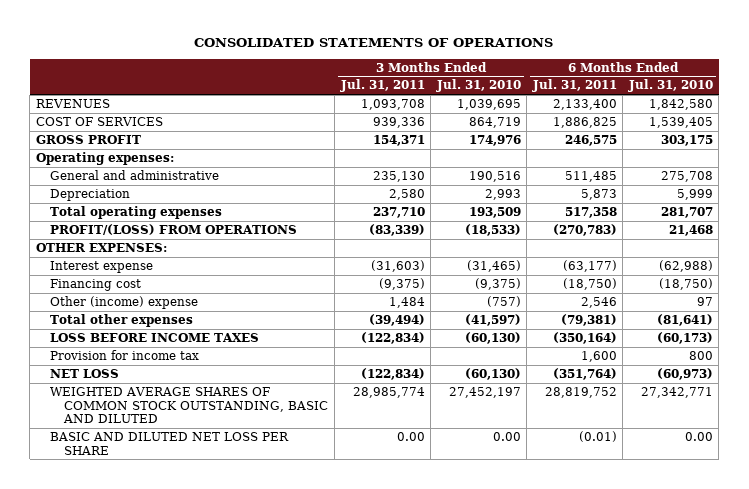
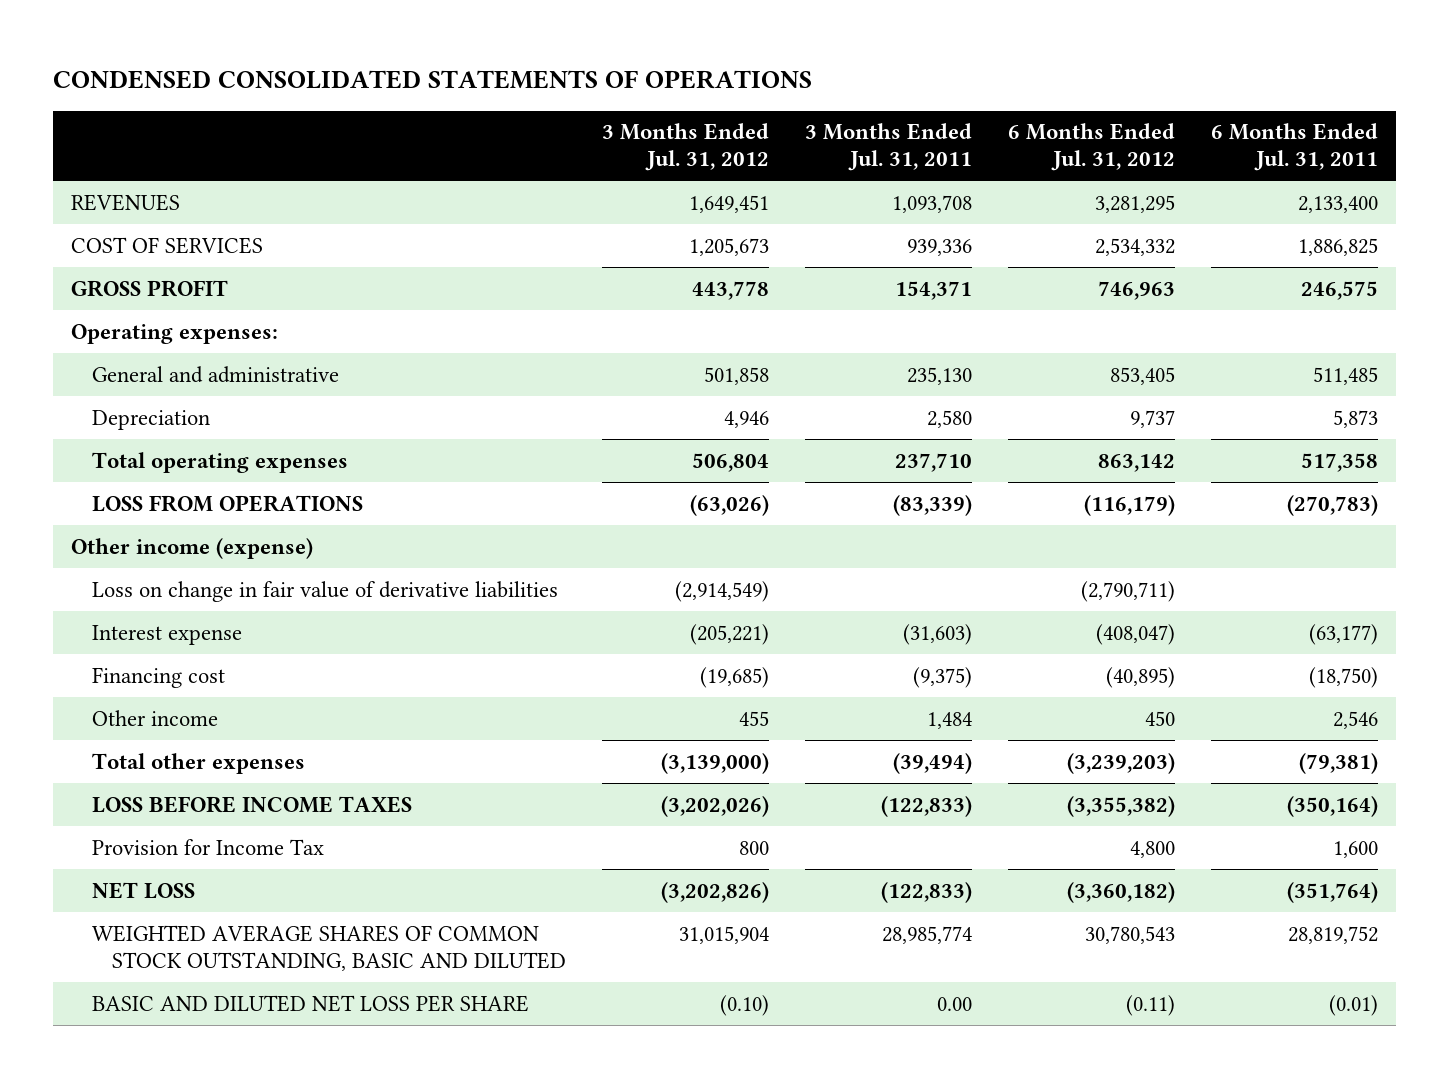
[194,38,554,48] CONSOLIDATED STATEMENTS OF OPERATIONS -> [53,70,813,90] CONDENSED CONSOLIDATED STATEMENTS OF OPERATIONS
[435,79,521,93] Jul. 31, 2010 -> none
[627,79,713,93] Jul. 31, 2010 -> none
none -> [602,123,770,172] 3 Months Ended Jul. 31, 2012
none -> [1007,123,1175,172] 6 Months Ended Jul. 31, 2012
[50,223,298,235] PROFIT/(LOSS) FROM OPERATIONS -> [91,494,363,512] LOSS FROM OPERATIONS
[35,242,167,252] OTHER EXPENSES: -> [71,537,314,559] Other income (expense)
none -> [91,580,558,602] Loss on change in fair value of derivative liabilities
[50,295,199,309] Other (income) expense -> [91,709,218,726] Other income
[360,331,425,344] (122,834) -> [881,795,973,817] (122,833)
[50,349,200,360] Provision for income tax -> [91,838,324,855] Provision for Income Tax
[360,367,425,380] (122,834) -> [881,881,973,903] (122,833)

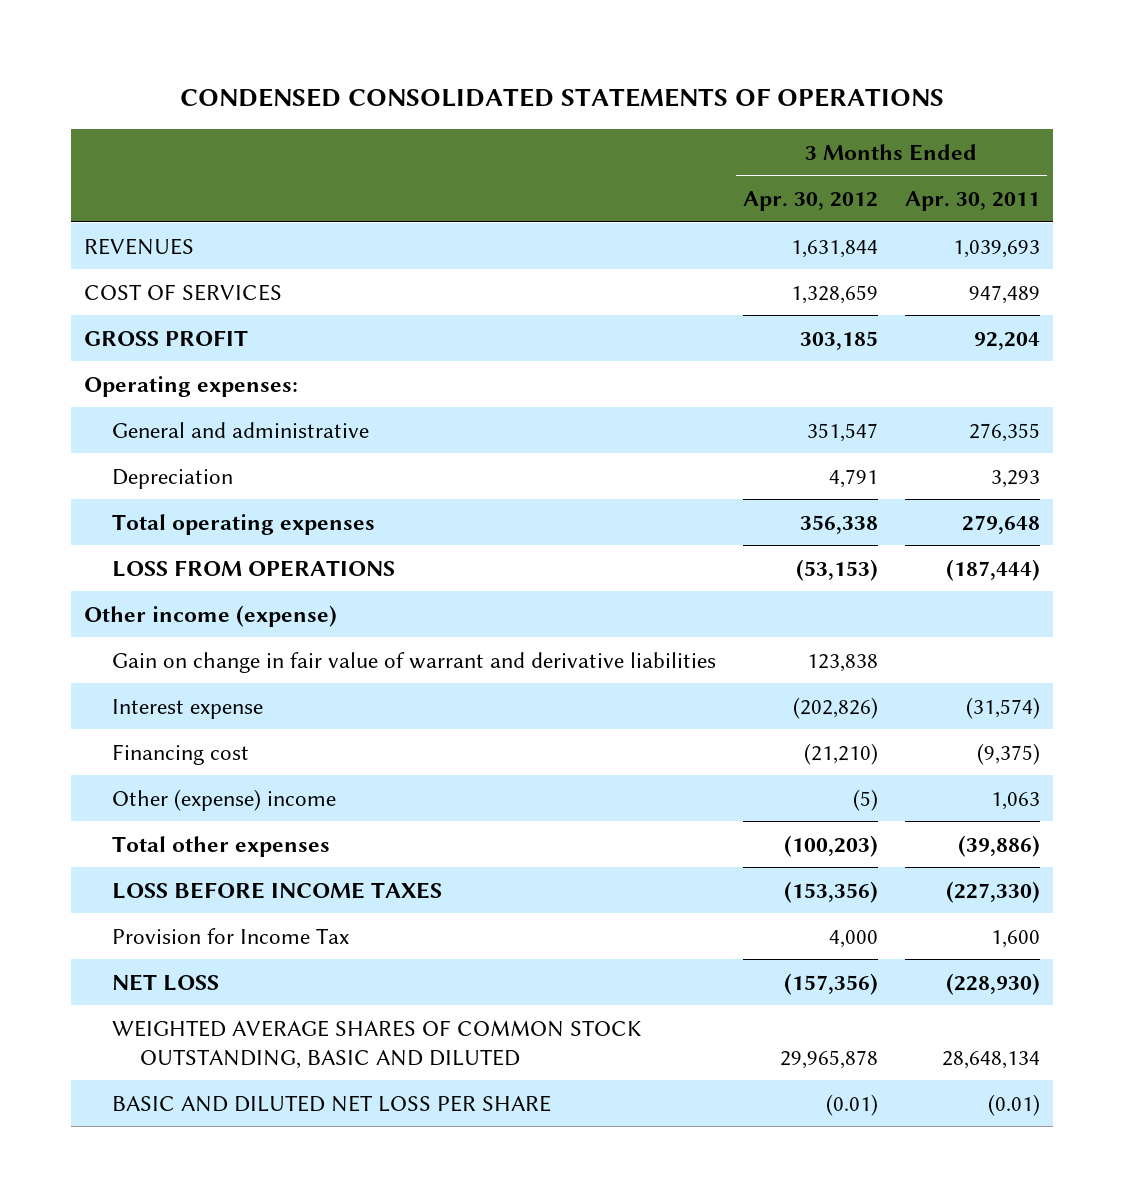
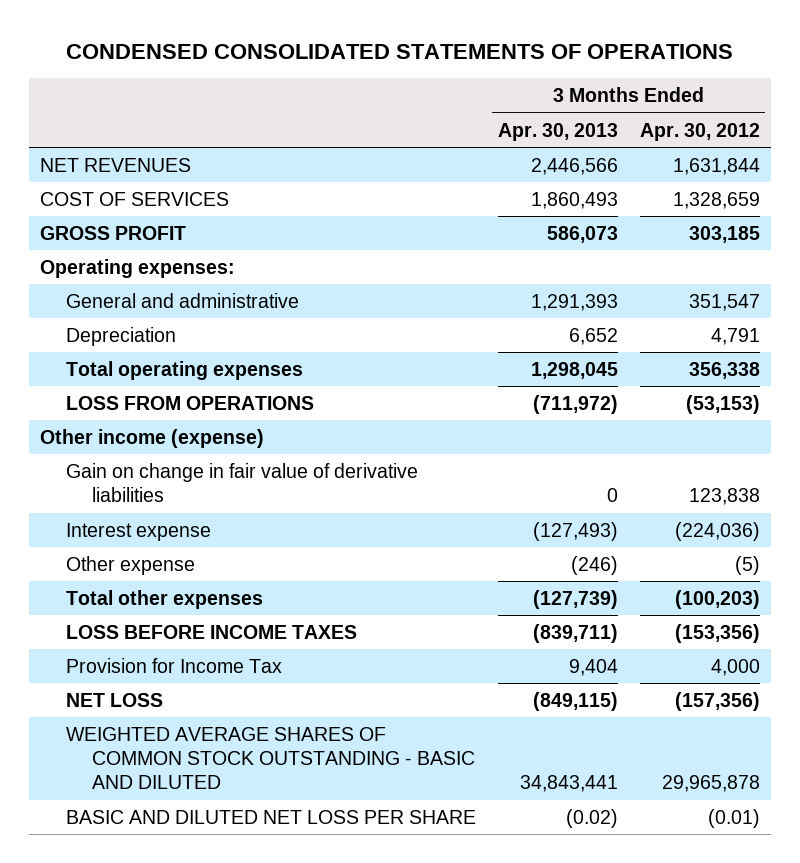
[904,190,1040,211] Apr. 30, 2011 -> none
none -> [497,122,618,141] Apr. 30, 2013
[84,237,195,255] REVENUES -> [39,157,191,172] NET REVENUES
[112,743,250,765] Financing cost -> none
[112,651,717,673] Gain on change in fair value of warrant and derivative liabilities -> [65,462,418,503] Gain on change in fair value of derivative liabilities
[792,696,878,719] (202,826) -> [674,521,760,541] (224,036)
[112,788,337,811] Other (expense) income -> [65,555,195,575] Other expense
[112,1019,642,1069] WEIGHTED AVERAGE SHARES OF COMMON STOCK OUTSTANDING, BASIC AND DILUTED -> [65,726,475,790] WEIGHTED AVERAGE SHARES OF COMMON STOCK OUTSTANDING - BASIC AND DILUTED

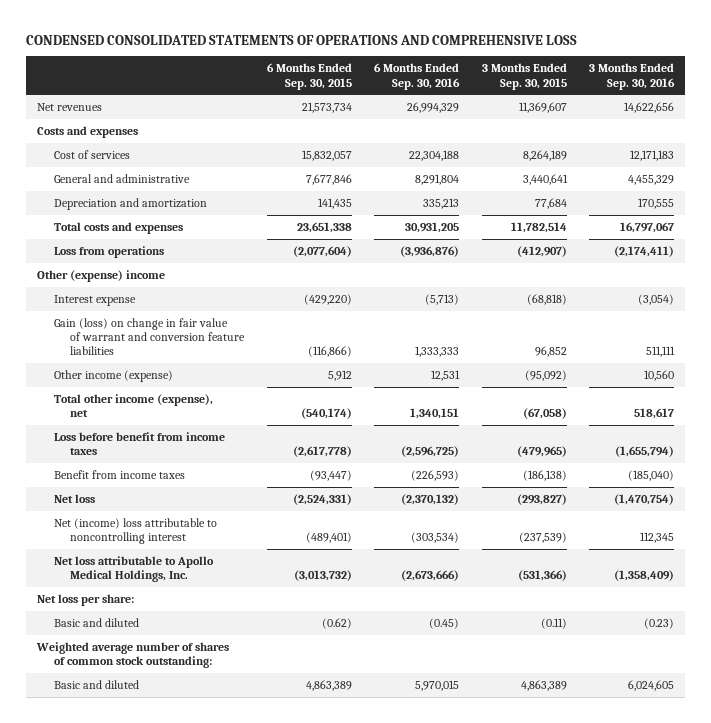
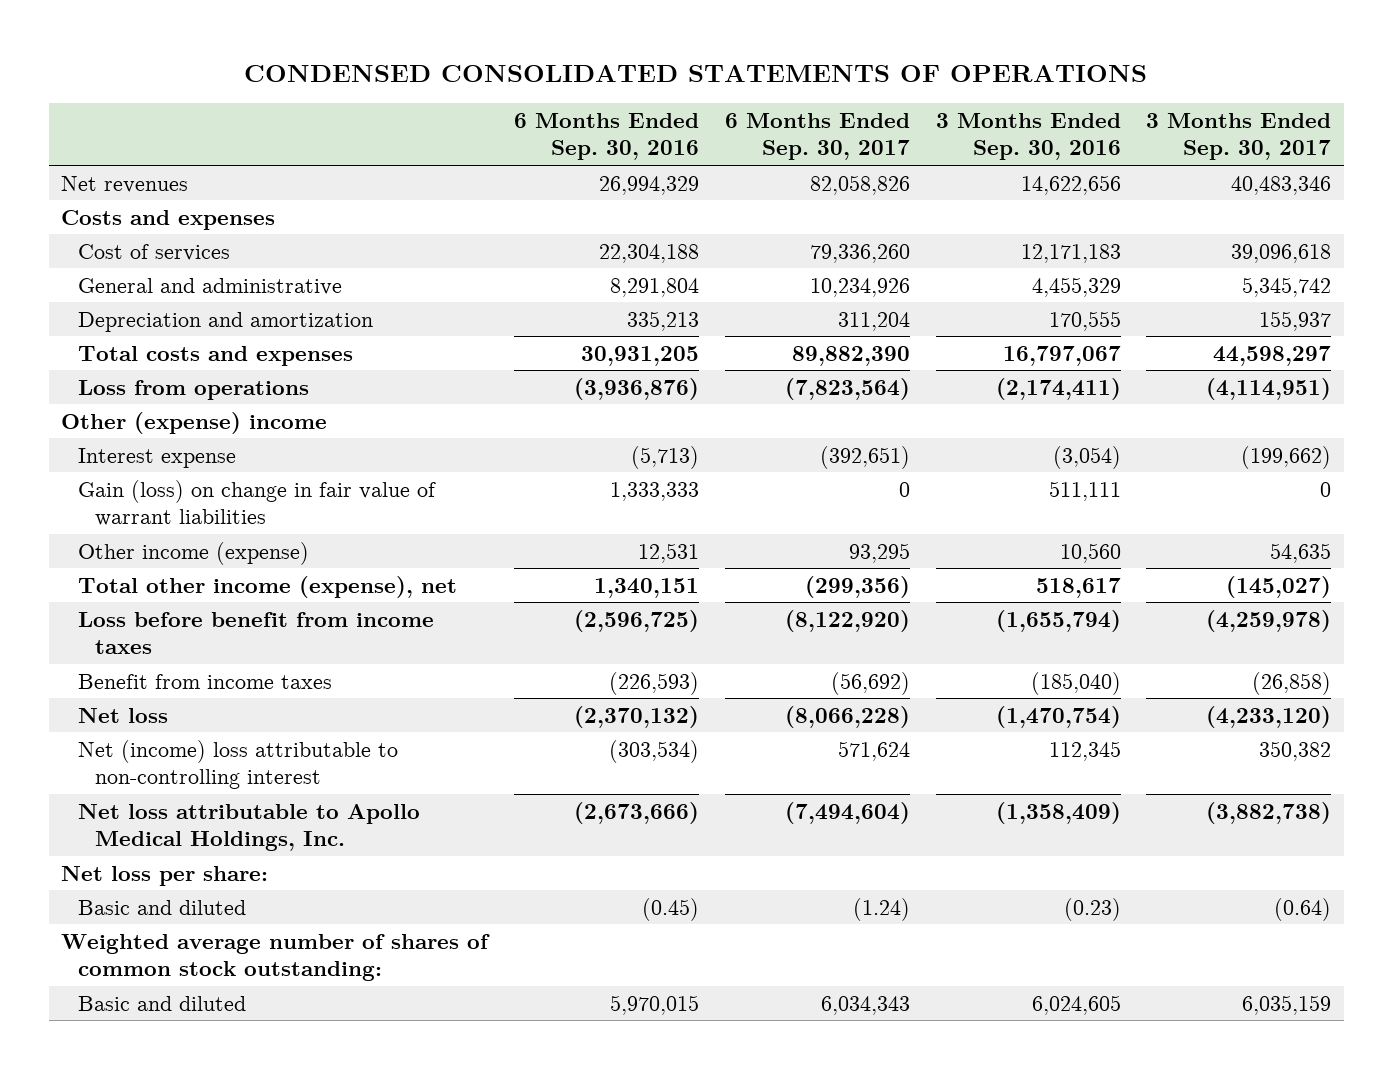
[26,34,578,45] CONDENSED CONSOLIDATED STATEMENTS OF OPERATIONS AND COMPREHENSIVE LOSS -> [244,64,1148,82] CONDENSED CONSOLIDATED STATEMENTS OF OPERATIONS
[266,63,352,90] 6 Months Ended Sep. 30, 2015 -> none
[481,63,567,90] 3 Months Ended Sep. 30, 2015 -> none
none -> [724,112,910,161] 6 Months Ended Sep. 30, 2017
none -> [1146,112,1332,161] 3 Months Ended Sep. 30, 2017
[53,317,246,356] Gain (loss) on change in fair value of warrant and conversion feature liabilities -> [78,479,437,527] Gain (loss) on change in fair value of warrant liabilities
[53,517,217,545] Net (income) loss attributable to noncontrolling interest -> [78,739,399,790] Net (income) loss attributable to non-controlling interest

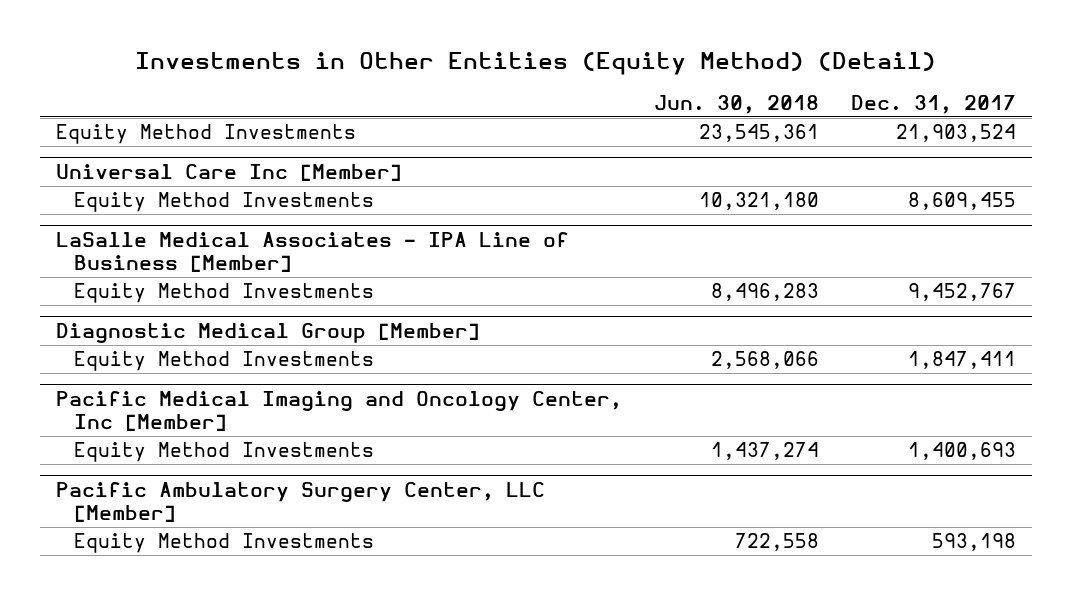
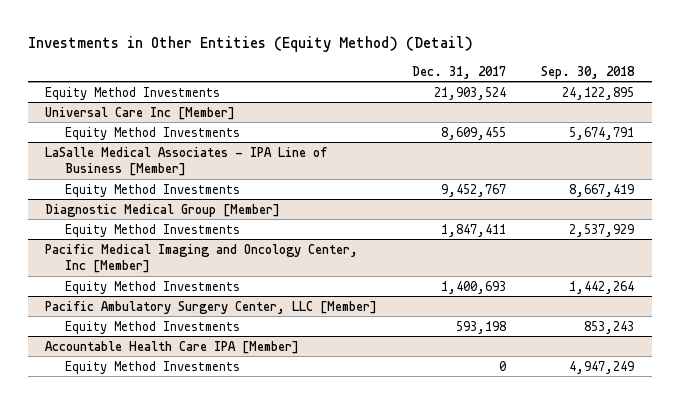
[653,94,819,114] Jun. 30, 2018 -> none
none -> [541,65,636,79] Sep. 30, 2018
none -> [45,340,300,354] Accountable Health Care IPA [Member]
none -> [64,360,240,374] Equity Method Investments

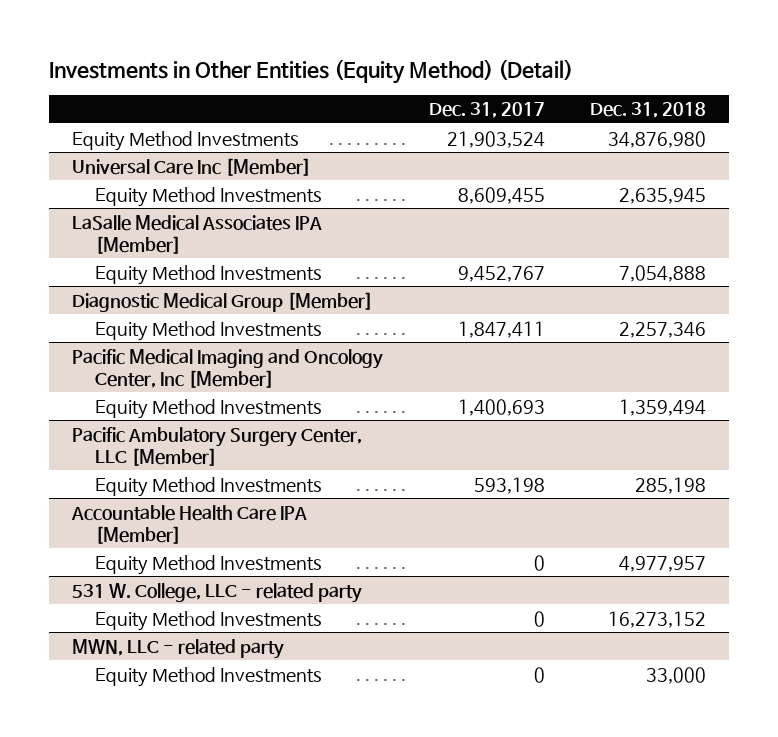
[541,65,636,79] Sep. 30, 2018 -> none
none -> [590,102,707,119] Dec. 31, 2018
[45,146,328,177] LaSalle Medical Associates - IPA Line of Business [Member] -> [71,214,322,254] LaSalle Medical Associates IPA [Member]
none -> [71,582,362,603] 531 W. College, LLC - related party
none -> [95,610,323,631] Equity Method Investments
none -> [71,638,284,659] MWN, LLC - related party
none -> [95,666,323,687] Equity Method Investments

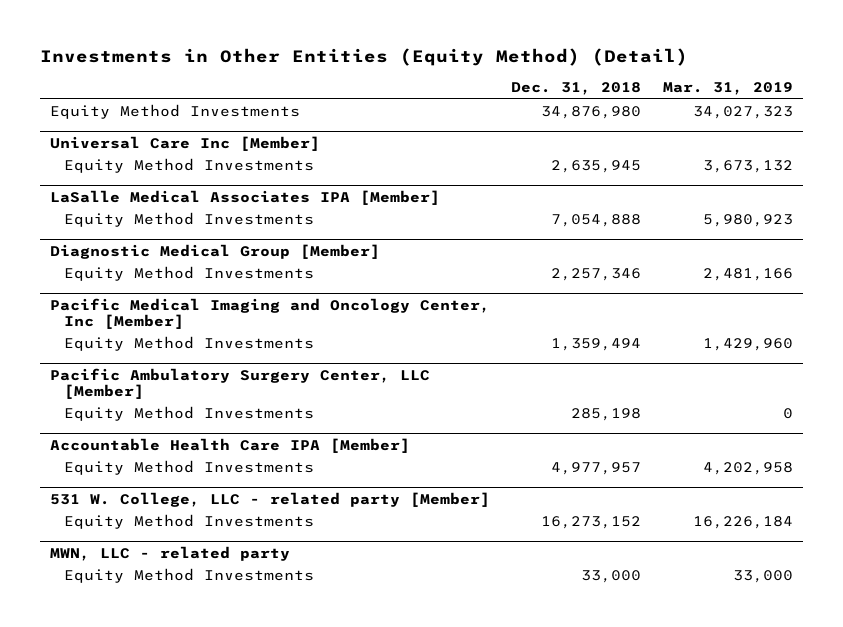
[428,102,545,119] Dec. 31, 2017 -> none
none -> [662,82,793,96] Mar. 31, 2019
[71,582,362,603] 531 W. College, LLC - related party -> [50,491,491,507] 531 W. College, LLC - related party [Member]

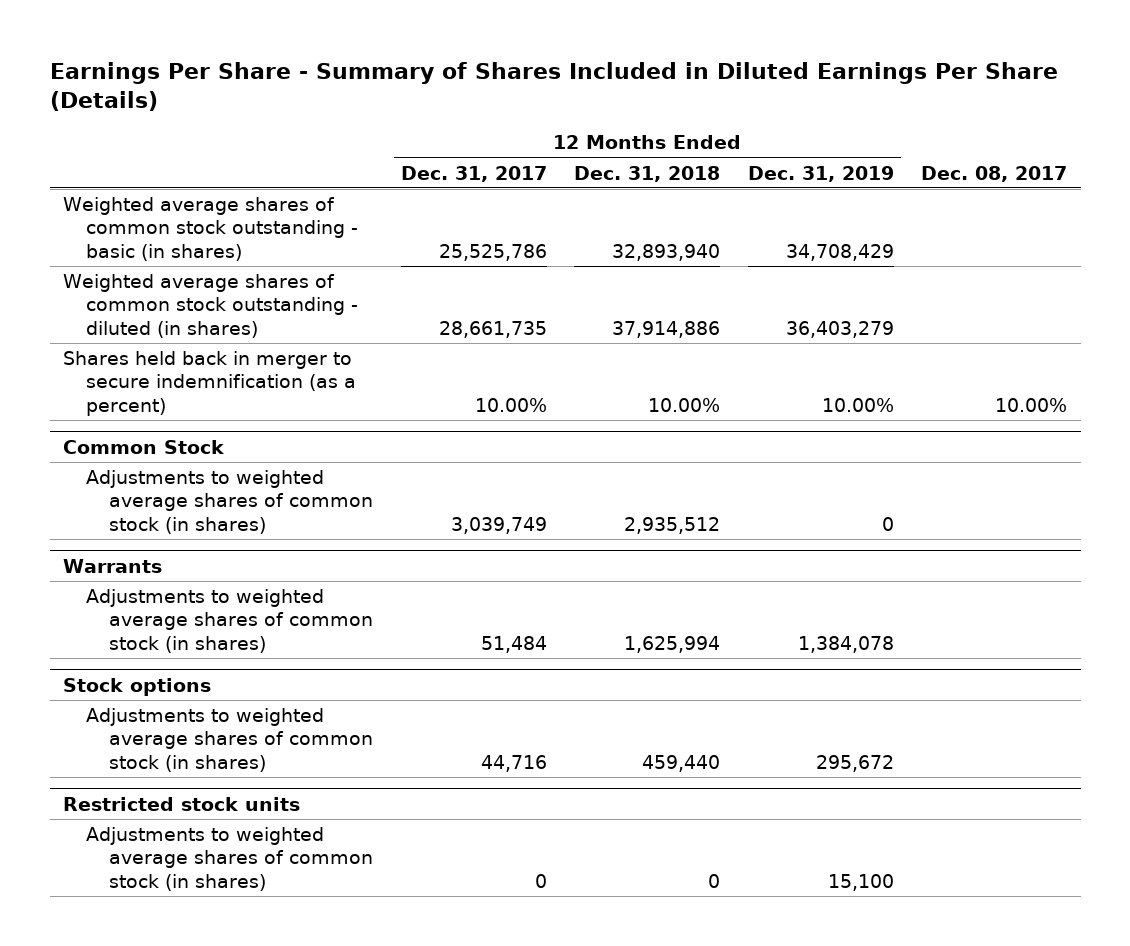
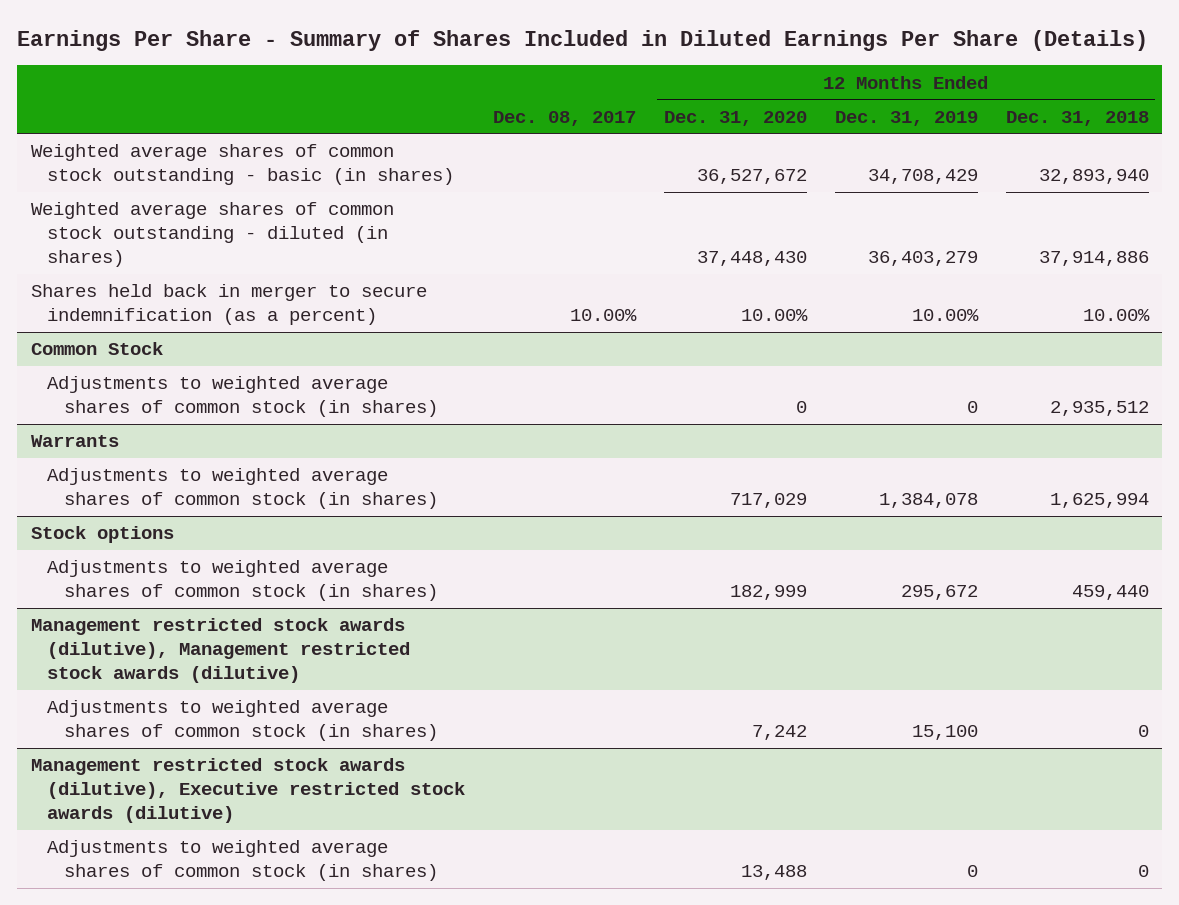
[400,165,547,182] Dec. 31, 2017 -> none
none -> [663,110,807,126] Dec. 31, 2020
[63,796,301,811] Restricted stock units -> none
none -> [30,618,411,683] Management restricted stock awards (dilutive), Management restricted stock awards (dilutive)
none -> [30,758,466,823] Management restricted stock awards (dilutive), Executive restricted stock awards (dilutive)
none -> [47,840,438,882] Adjustments to weighted average shares of common stock (in shares)

